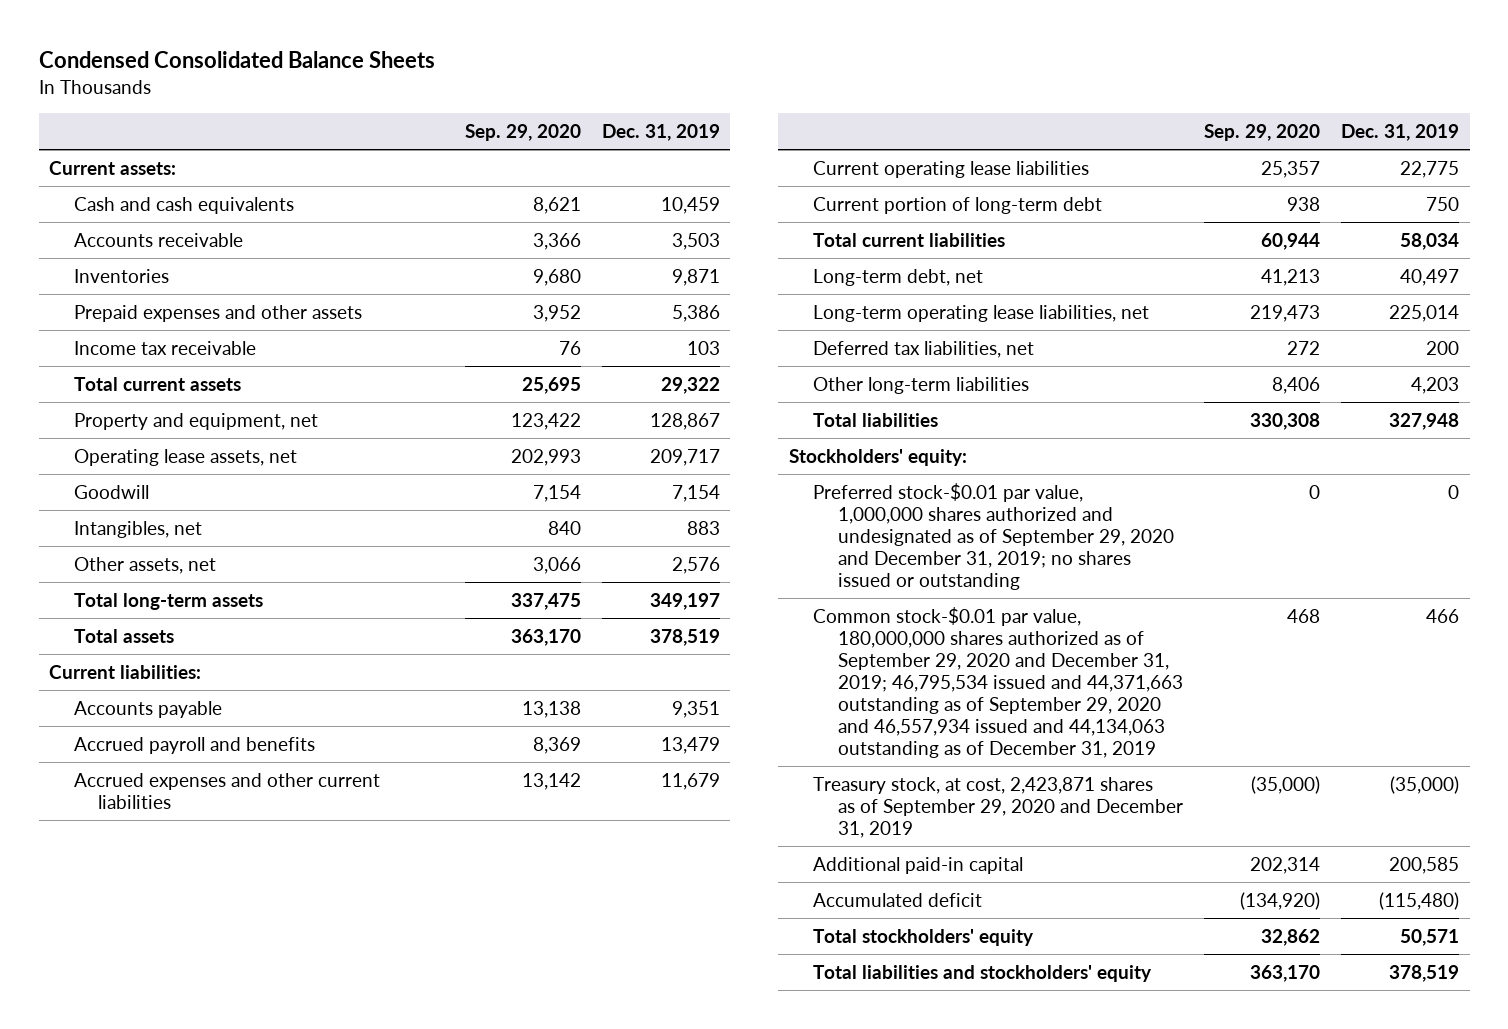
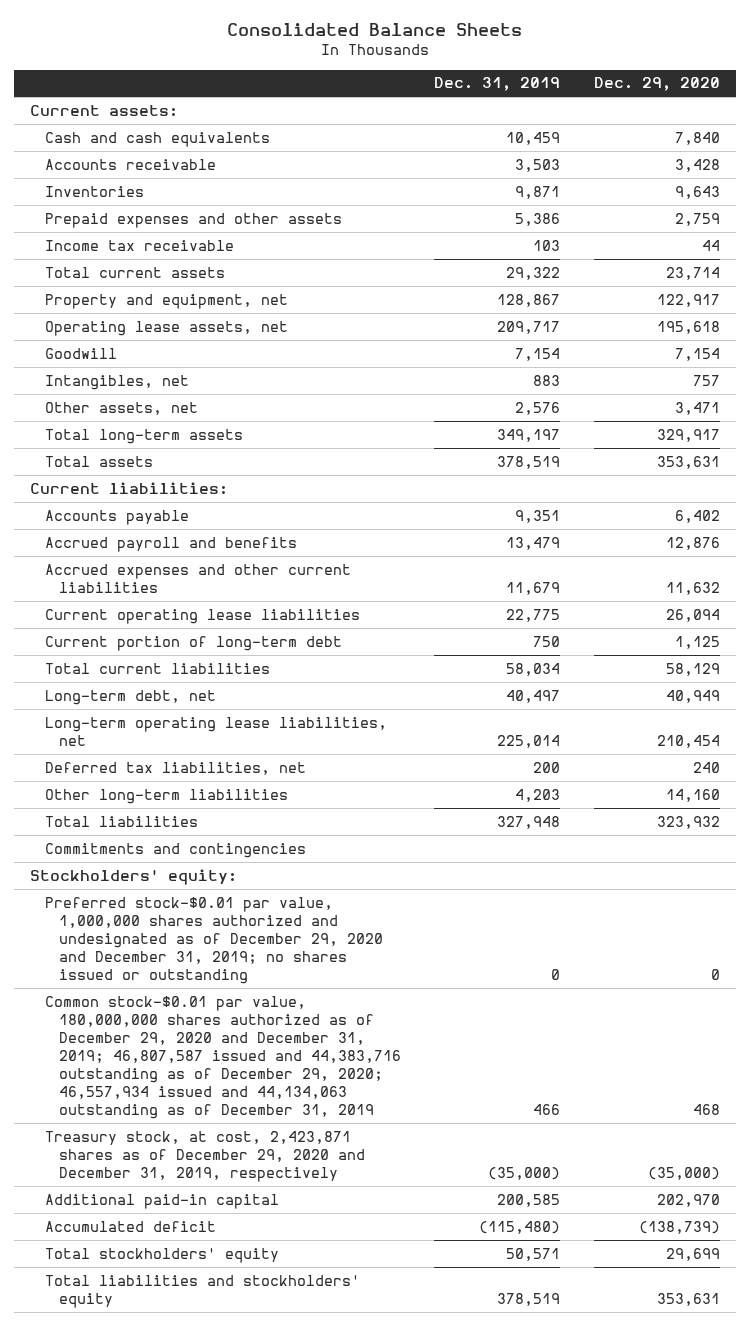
[38,51,435,69] Condensed Consolidated Balance Sheets -> [227,23,523,37] Consolidated Balance Sheets
[464,123,581,141] Sep. 29, 2020 -> none
none -> [593,77,720,92] Dec. 29, 2020
none -> [44,842,306,858] Commitments and contingencies
[813,483,1174,590] Preferred stock-$0.01 par value, 1,000,000 shares authorized and undesignated as of September 29, 2020 and December 31, 2019; no shares issued or outstanding -> [44,896,384,985] Preferred stock-$0.01 par value, 1,000,000 shares authorized and undesignated as of December 29, 2020 and December 31, 2019; no shares issued or outstanding
[813,607,1183,758] Common stock-$0.01 par value, 180,000,000 shares authorized as of September 29, 2020 and December 31, 2019; 46,795,534 issued and 44,371,663 outstanding as of September 29, 2020 and 46,557,934 issued and 44,134,063 outstanding as of December 31, 2019 -> [44,995,402,1120] Common stock-$0.01 par value, 180,000,000 shares authorized as of December 29, 2020 and December 31, 2019; 46,807,587 issued and 44,383,716 outstanding as of December 29, 2020; 46,557,934 issued and 44,134,063 outstanding as of December 31, 2019
[813,777,1183,838] Treasury stock, at cost, 2,423,871 shares as of September 29, 2020 and December 31, 2019 -> [44,1130,366,1182] Treasury stock, at cost, 2,423,871 shares as of December 29, 2020 and December 31, 2019, respectively

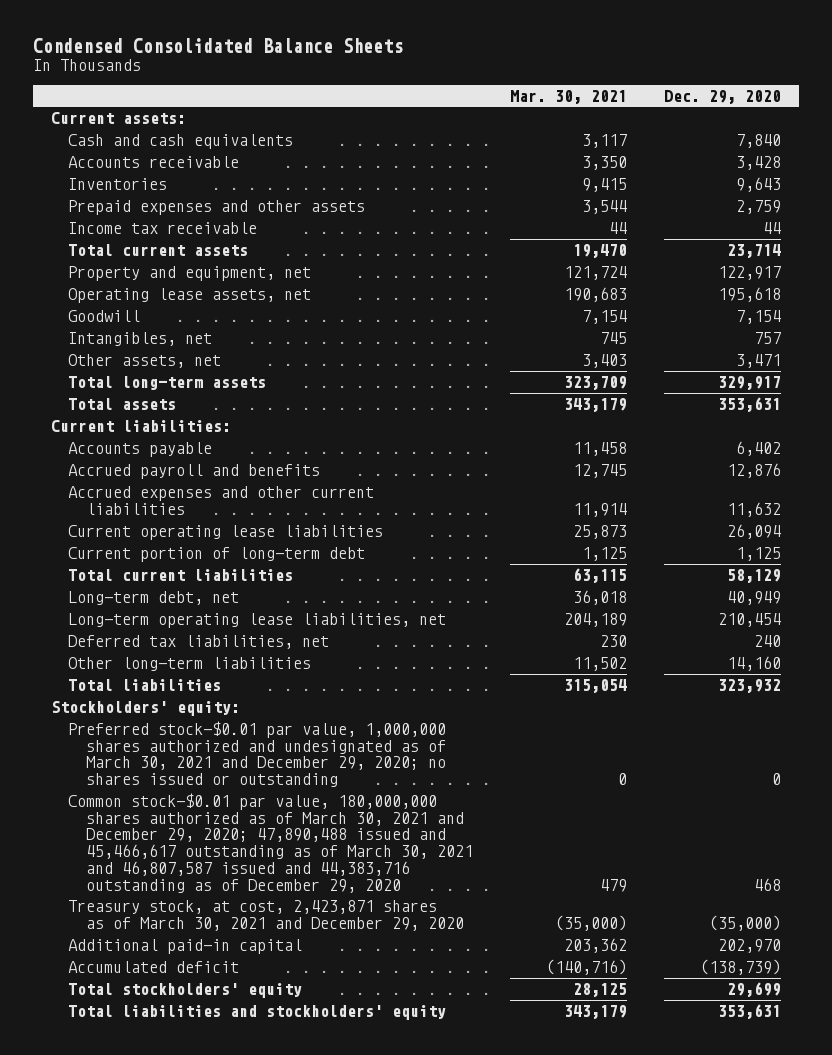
[227,23,523,37] Consolidated Balance Sheets -> [32,38,403,54] Condensed Consolidated Balance Sheets
[434,77,561,92] Dec. 31, 2019 -> none
none -> [509,89,627,104] Mar. 30, 2021
[44,842,306,858] Commitments and contingencies -> none
[44,896,384,985] Preferred stock-$0.01 par value, 1,000,000 shares authorized and undesignated as of December 29, 2020 and December 31, 2019; no shares issued or outstanding -> [68,721,447,788] Preferred stock-$0.01 par value, 1,000,000 shares authorized and undesignated as of March 30, 2021 and December 29, 2020; no shares issued or outstanding
[44,995,402,1120] Common stock-$0.01 par value, 180,000,000 shares authorized as of December 29, 2020 and December 31, 2019; 46,807,587 issued and 44,383,716 outstanding as of December 29, 2020; 46,557,934 issued and 44,134,063 outstanding as of December 31, 2019 -> [68,793,473,893] Common stock-$0.01 par value, 180,000,000 shares authorized as of March 30, 2021 and December 29, 2020; 47,890,488 issued and 45,466,617 outstanding as of March 30, 2021 and 46,807,587 issued and 44,383,716 outstanding as of December 29, 2020
[44,1130,366,1182] Treasury stock, at cost, 2,423,871 shares as of December 29, 2020 and December 31, 2019, respectively -> [68,900,464,931] Treasury stock, at cost, 2,423,871 shares as of March 30, 2021 and December 29, 2020

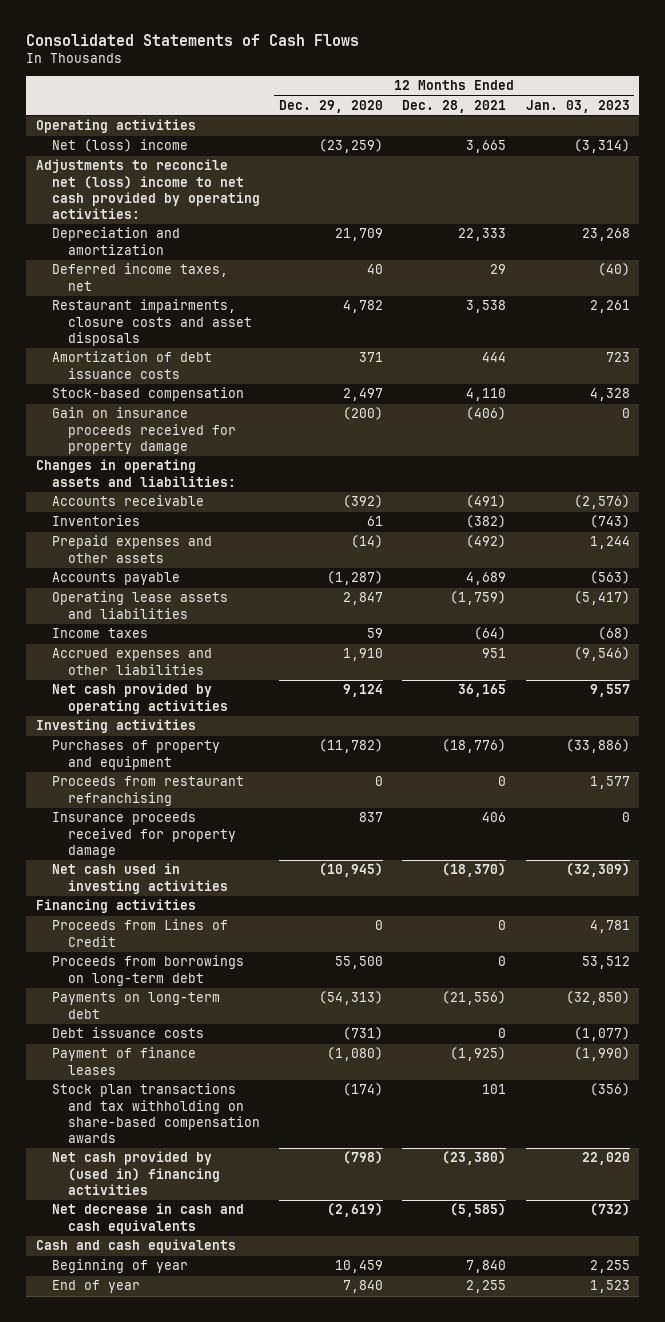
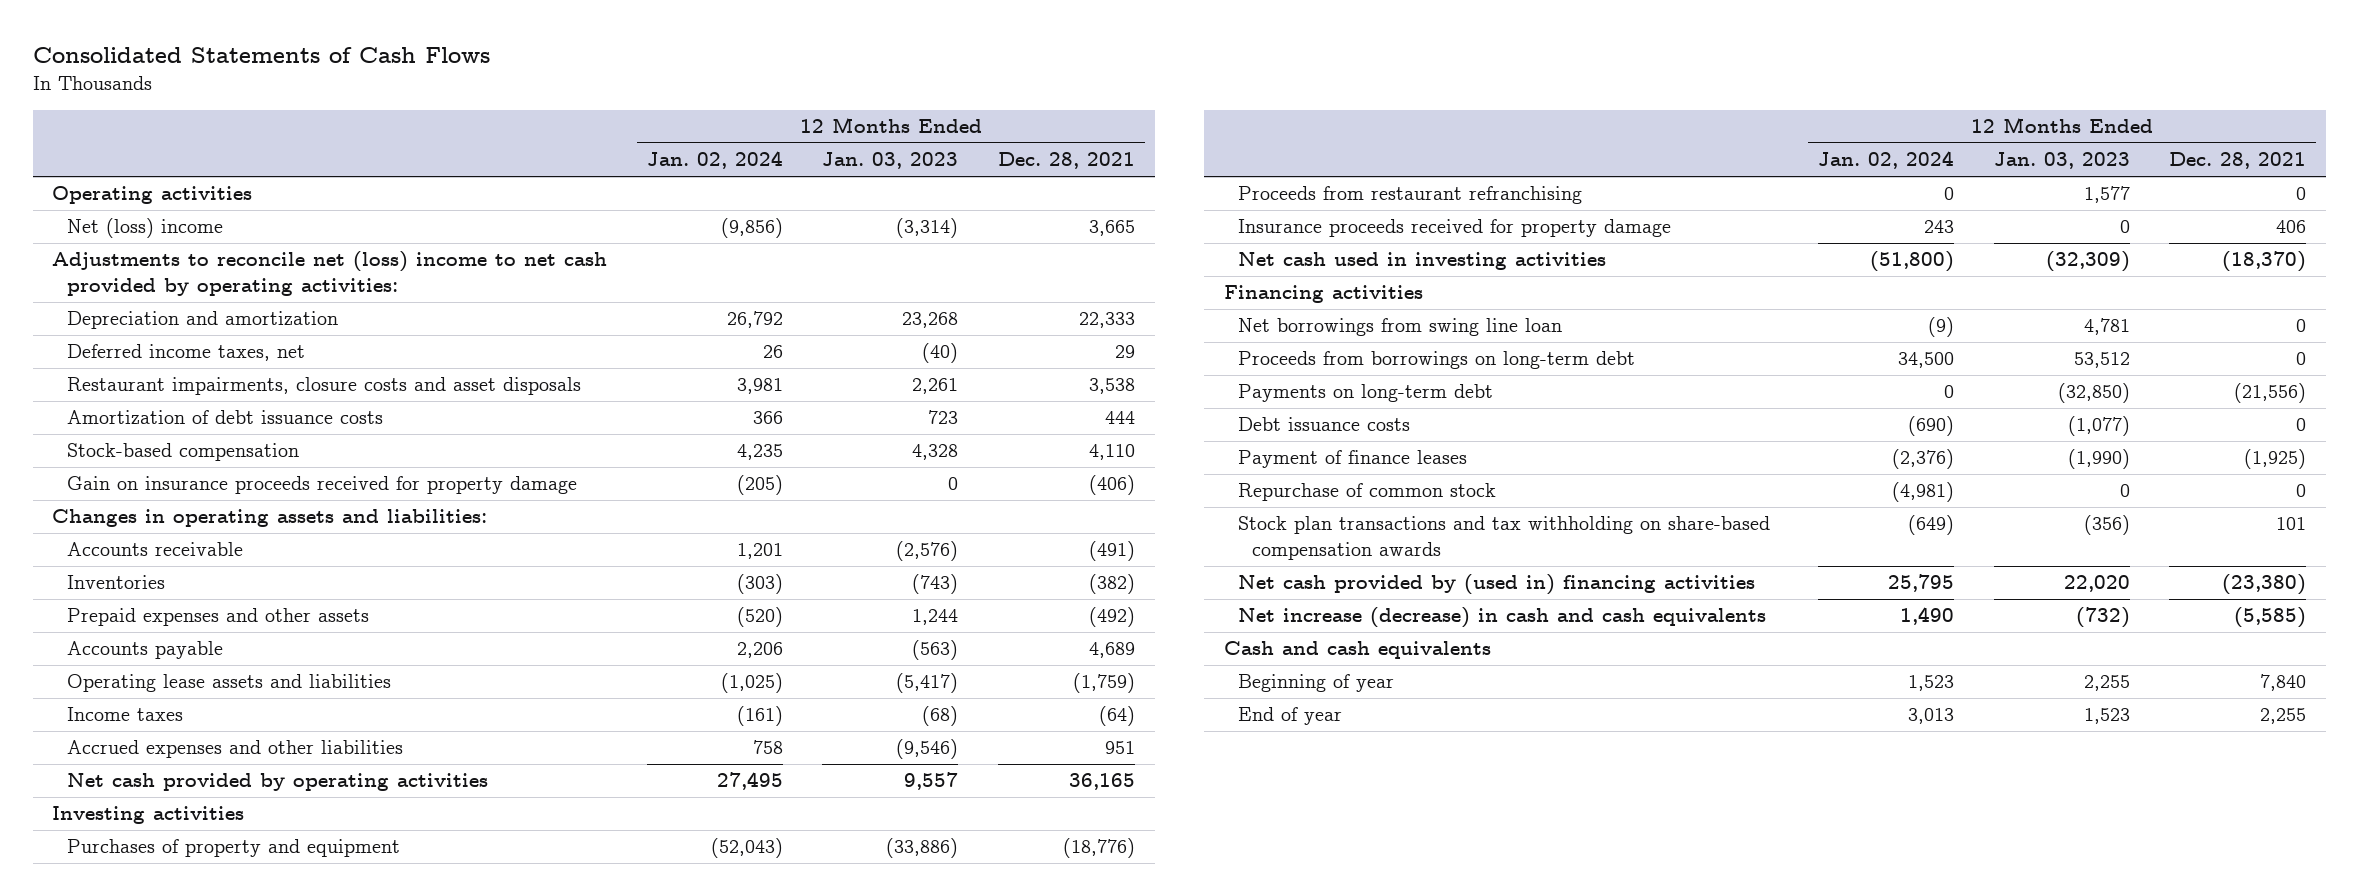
[279,99,384,113] Dec. 29, 2020 -> none
none -> [646,151,783,170] Jan. 02, 2024
[51,919,228,947] Proceeds from Lines of Credit -> [1237,318,1562,337] Net borrowings from swing line loan
none -> [1237,483,1496,502] Repurchase of common stock
[51,1203,244,1234] Net decrease in cash and cash equivalents -> [1237,607,1766,629] Net increase (decrease) in cash and cash equivalents

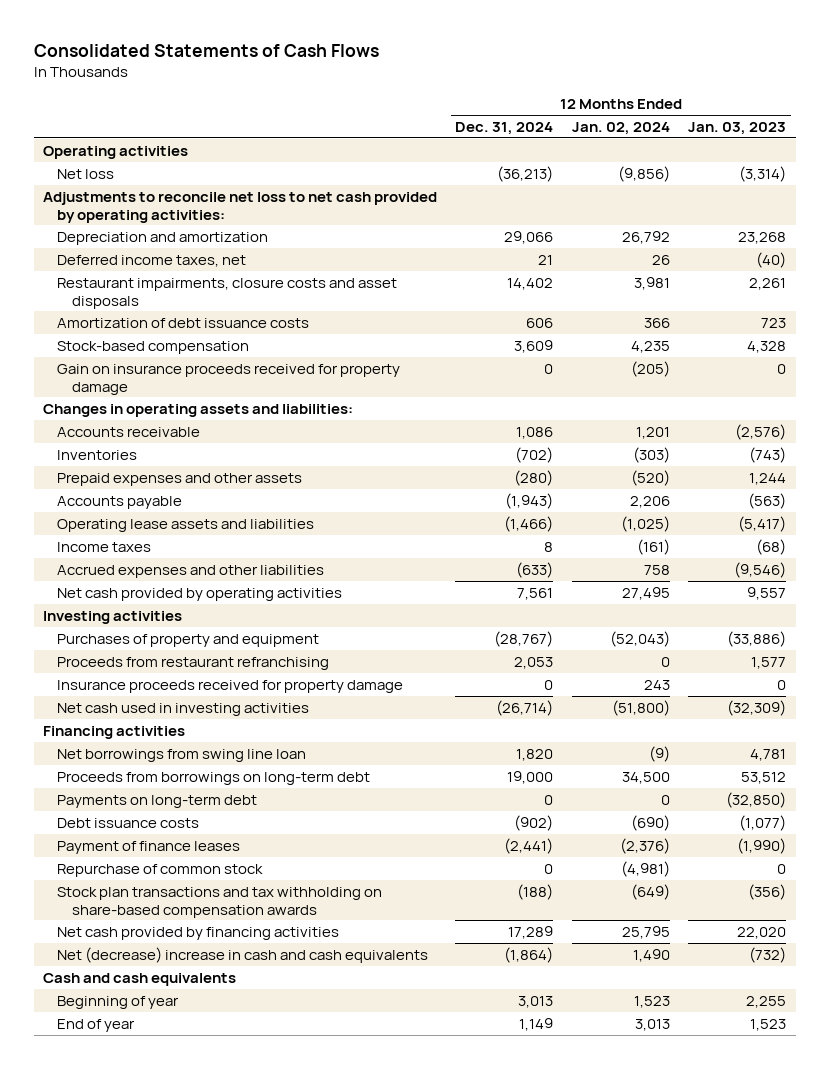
[997,152,1135,170] Dec. 28, 2021 -> none
none -> [455,121,554,135] Dec. 31, 2024
[66,218,223,239] Net (loss) income -> [57,168,115,179] Net loss
[52,251,608,296] Adjustments to reconcile net (loss) income to net cash provided by operating activities: -> [42,191,437,223] Adjustments to reconcile net loss to net cash provided by operating activities:
[1237,574,1755,596] Net cash provided by (used in) financing activities -> [57,926,340,940] Net cash provided by financing activities
[1237,607,1766,629] Net increase (decrease) in cash and cash equivalents -> [57,946,429,963] Net (decrease) increase in cash and cash equivalents

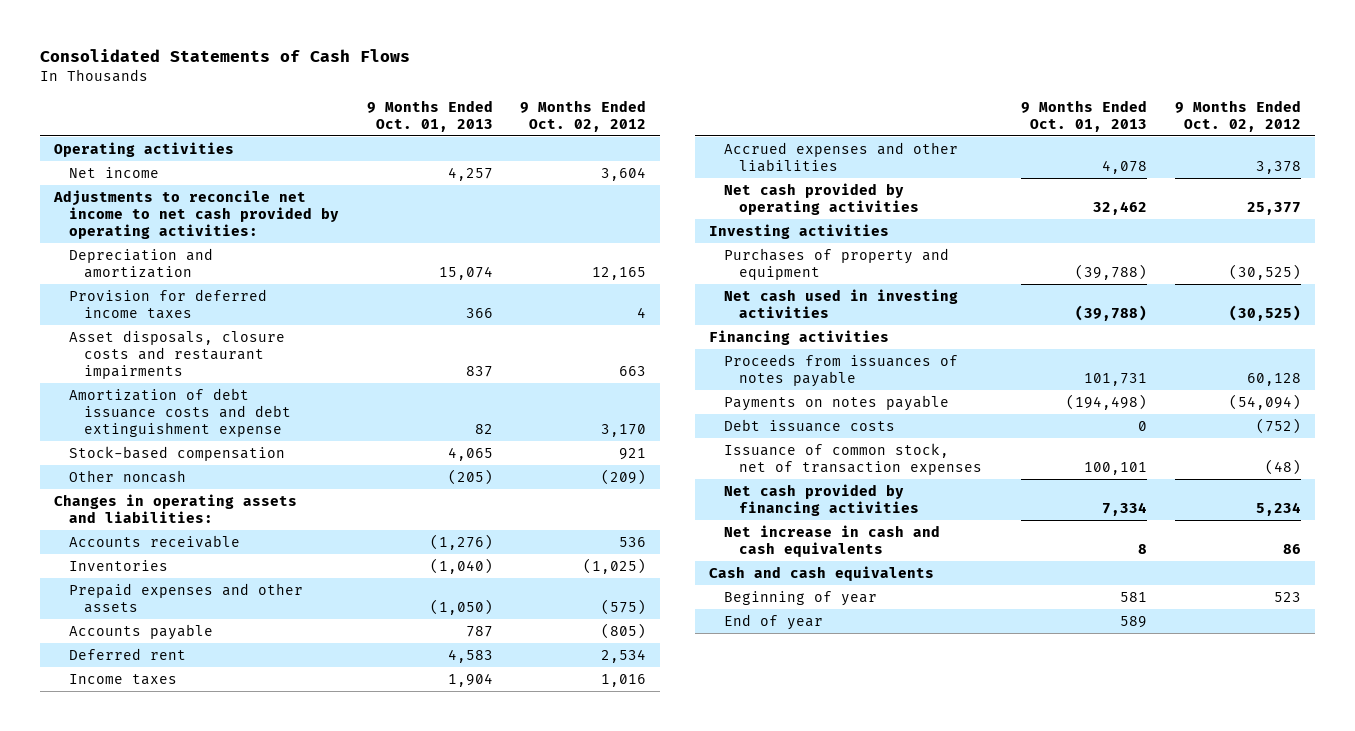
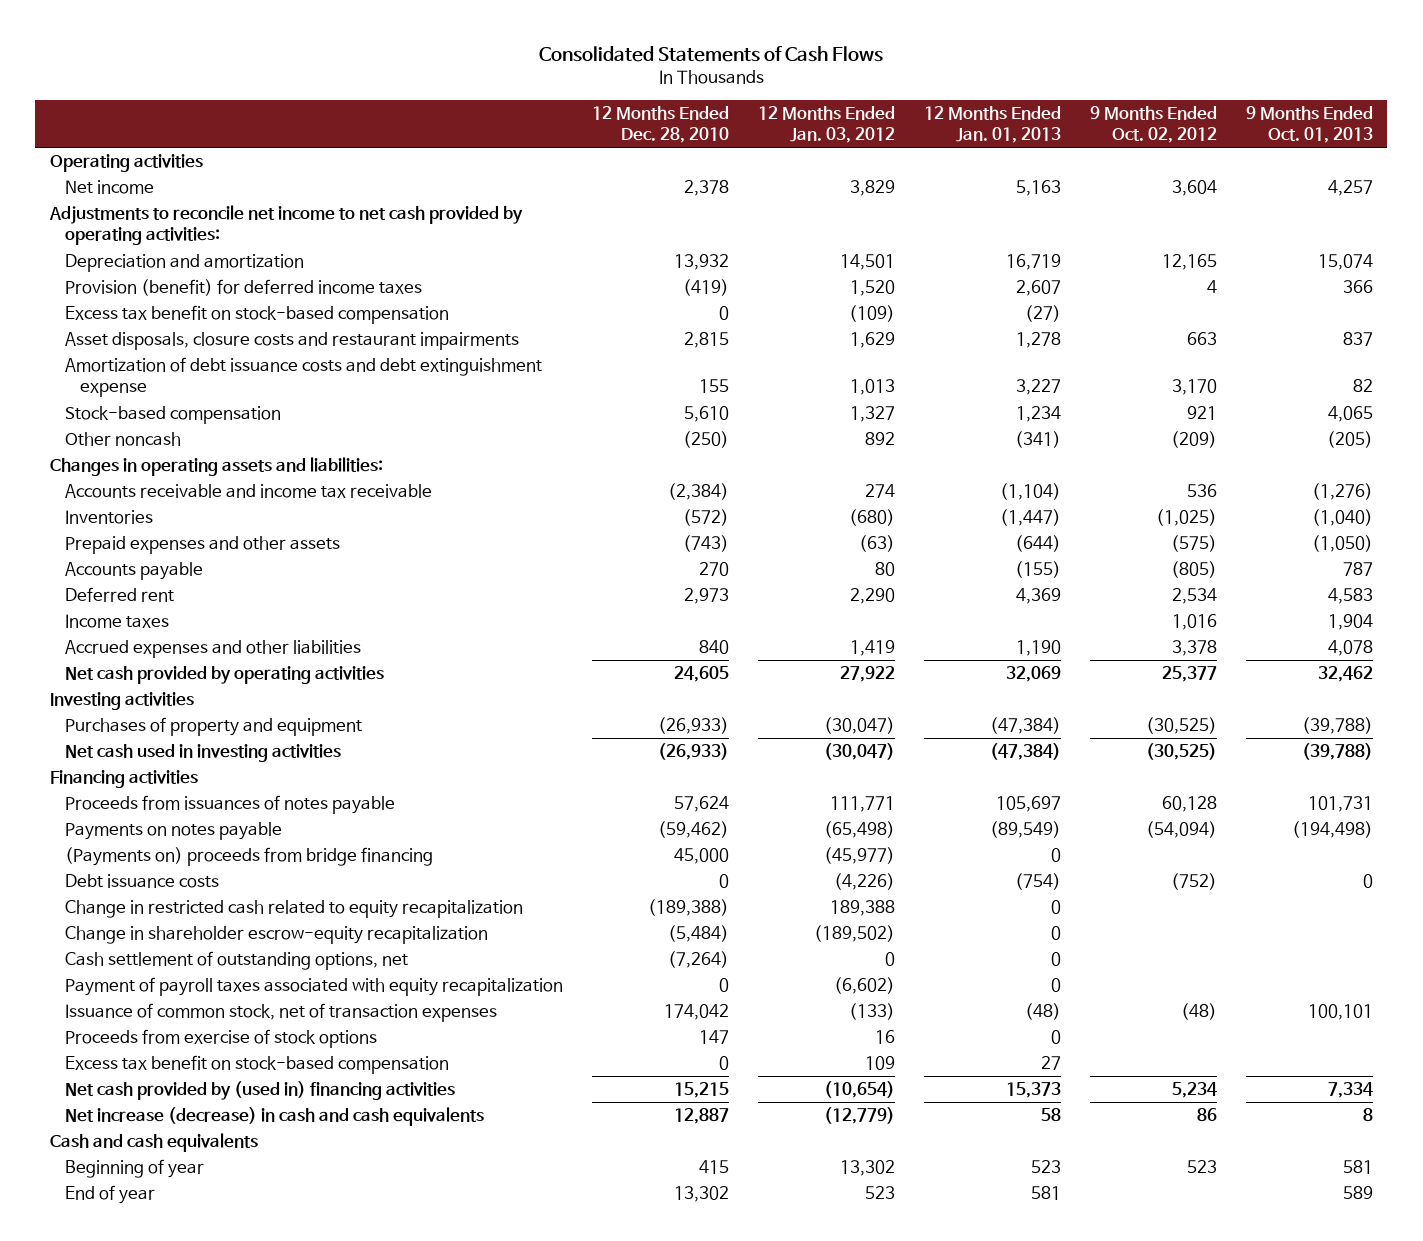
none -> [591,105,729,144] 12 Months Ended Dec. 28, 2010
none -> [757,105,895,144] 12 Months Ended Jan. 03, 2012
none -> [923,105,1061,144] 12 Months Ended Jan. 01, 2013
[68,288,267,319] Provision for deferred income taxes -> [64,279,422,297] Provision (benefit) for deferred income taxes
none -> [64,305,449,325] Excess tax benefit on stock-based compensation
[68,534,240,548] Accounts receivable -> [64,484,432,499] Accounts receivable and income tax receivable
none -> [64,847,433,867] (Payments on) proceeds from bridge financing
none -> [64,900,523,919] Change in restricted cash related to equity recapitalization
none -> [64,926,488,945] Change in shareholder escrow-equity recapitalization
none -> [64,951,408,971] Cash settlement of outstanding options, net
none -> [64,977,563,997] Payment of payroll taxes associated with equity recapitalization
none -> [64,1029,377,1049] Proceeds from exercise of stock options
none -> [64,1055,449,1075] Excess tax benefit on stock-based compensation
[723,483,919,516] Net cash provided by financing activities -> [64,1081,455,1101] Net cash provided by (used in) financing activities
[723,524,940,557] Net increase in cash and cash equivalents -> [64,1107,484,1127] Net increase (decrease) in cash and cash equivalents

